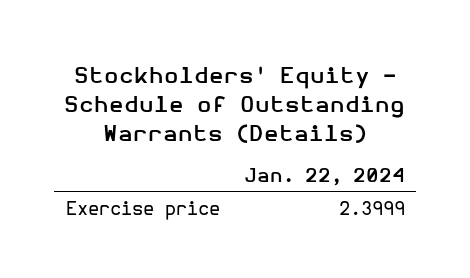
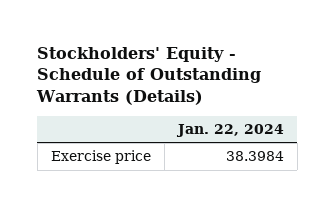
[338,200,405,215] 2.3999 -> [225,151,284,162] 38.3984

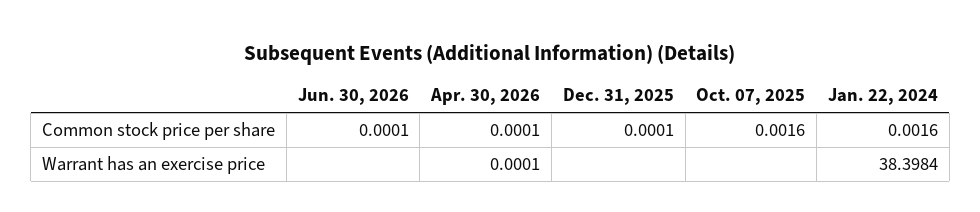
[36,46,262,105] Stockholders' Equity - Schedule of Outstanding Warrants (Details) -> [243,43,735,65] Subsequent Events (Additional Information) (Details)
none -> [297,88,409,106] Jun. 30, 2026
none -> [430,88,541,106] Apr. 30, 2026
none -> [562,88,674,106] Dec. 31, 2025
none -> [696,88,806,106] Oct. 07, 2025
none -> [42,122,276,141] Common stock price per share
[50,150,151,165] Exercise price -> [42,156,266,175] Warrant has an exercise price

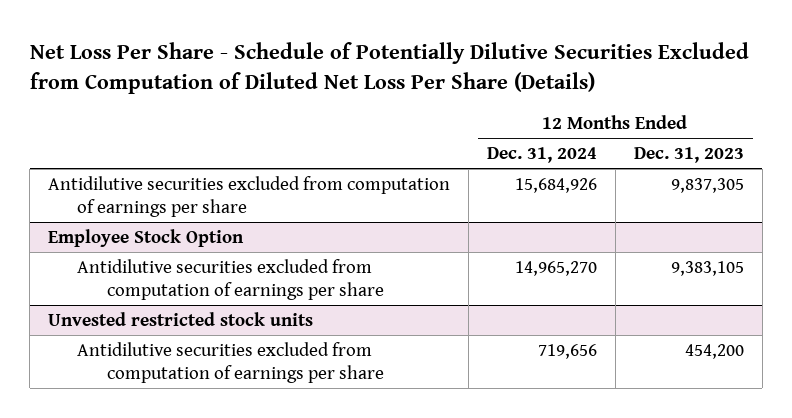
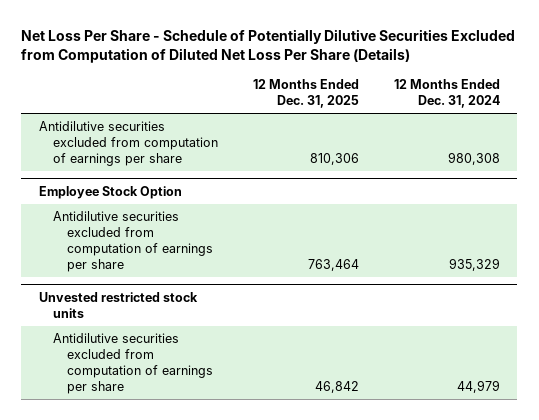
[633,147,744,164] Dec. 31, 2023 -> none
none -> [252,79,359,109] 12 Months Ended Dec. 31, 2025
[514,177,597,193] 15,684,926 -> [447,151,500,165] 980,308
[514,260,597,276] 14,965,270 -> [448,257,500,271] 935,329
[537,343,597,359] 719,656 -> [456,379,500,393] 44,979

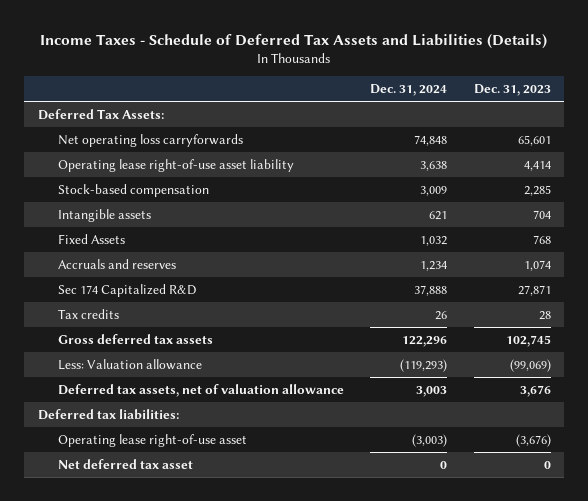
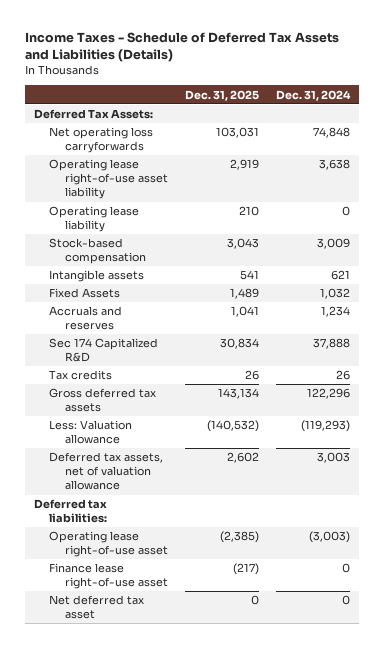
[473,84,551,97] Dec. 31, 2023 -> none
none -> [185,89,260,101] Dec. 31, 2025
none -> [49,206,140,233] Operating lease liability
none -> [49,563,169,590] Finance lease right-of-use asset

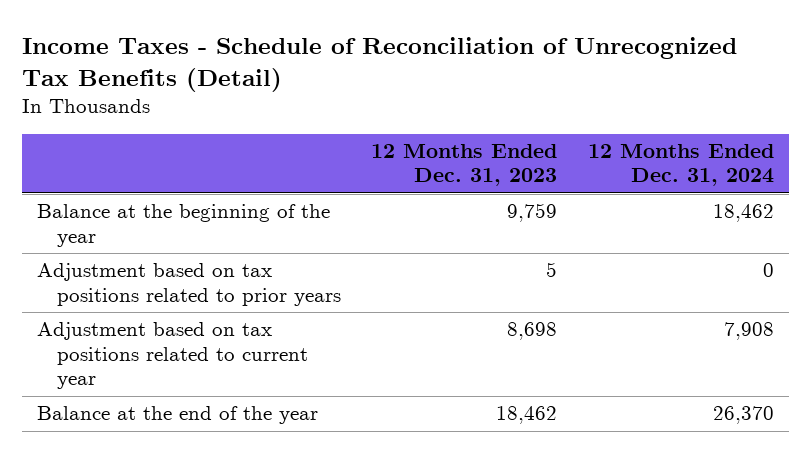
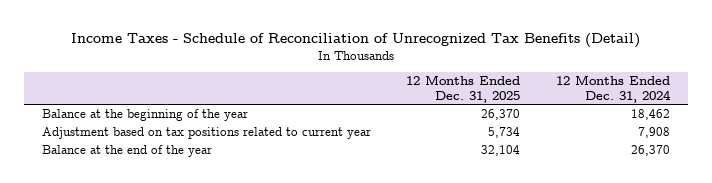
[371,143,558,187] 12 Months Ended Dec. 31, 2023 -> none
none -> [406,75,521,103] 12 Months Ended Dec. 31, 2025
[37,263,342,306] Adjustment based on tax positions related to prior years -> none

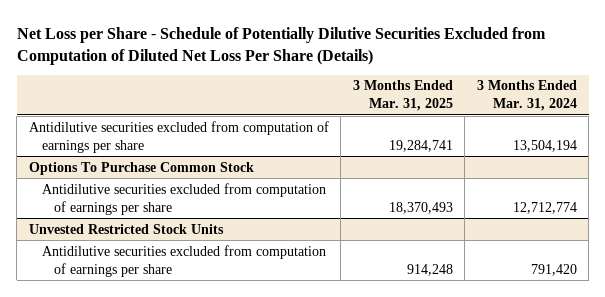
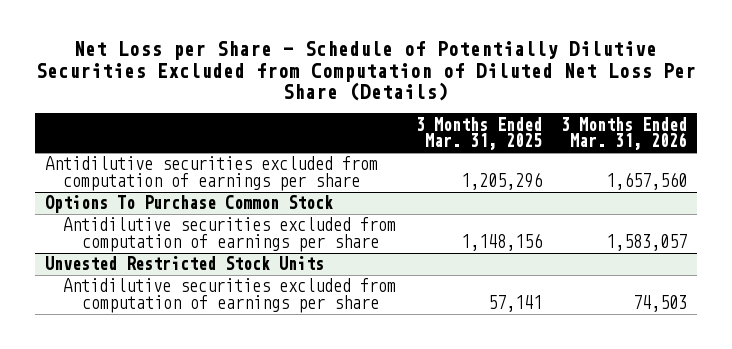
[476,80,577,112] 3 Months Ended Mar. 31, 2024 -> none
none -> [560,116,687,151] 3 Months Ended Mar. 31, 2026
[388,139,453,152] 19,284,741 -> [460,172,542,191] 1,205,296
[388,201,453,214] 18,370,493 -> [460,233,542,252] 1,148,156
[406,263,453,276] 914,248 -> [487,295,542,313] 57,141

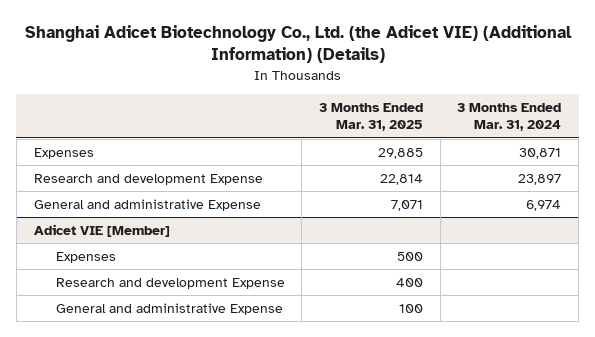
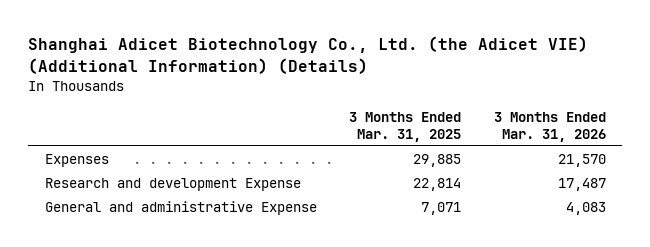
[457,102,562,132] 3 Months Ended Mar. 31, 2024 -> none
none -> [493,111,606,143] 3 Months Ended Mar. 31, 2026
[33,224,170,238] Adicet VIE [Member] -> none
[55,252,116,264] Expenses -> none
[55,278,285,290] Research and development Expense -> none
[55,303,283,316] General and administrative Expense -> none

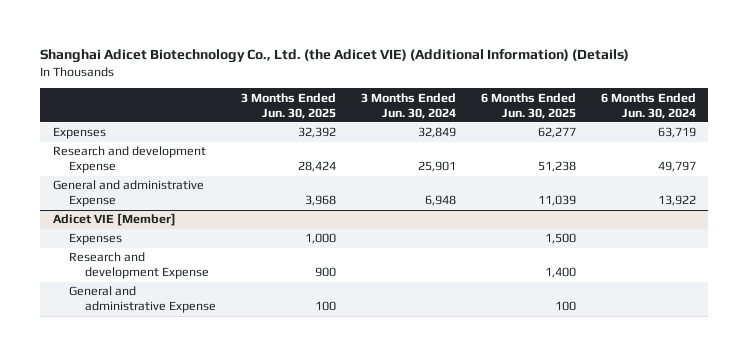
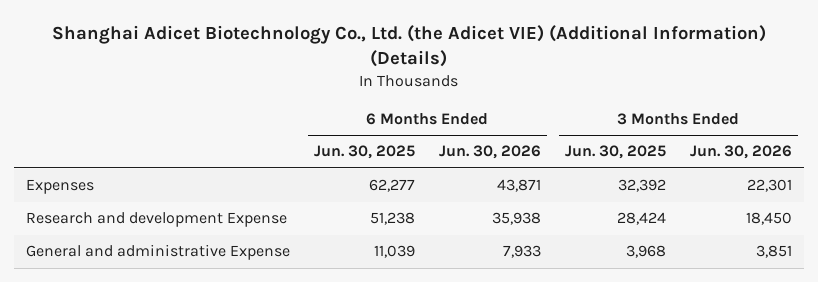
[360,92,456,119] 3 Months Ended Jun. 30, 2024 -> none
[600,92,696,119] 6 Months Ended Jun. 30, 2024 -> none
none -> [438,145,541,160] Jun. 30, 2026
none -> [689,145,792,160] Jun. 30, 2026
[52,213,176,227] Adicet VIE [Member] -> none
[68,233,122,246] Expenses -> none
[68,252,209,280] Research and development Expense -> none
[68,286,216,314] General and administrative Expense -> none

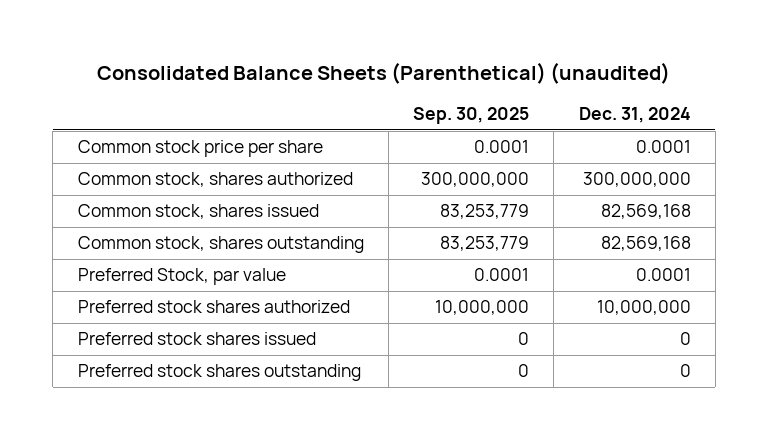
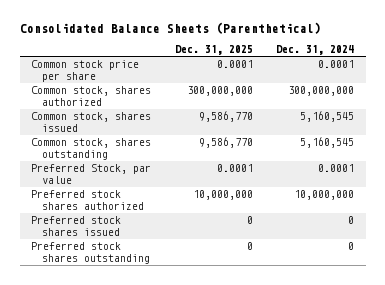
[97,62,671,85] Consolidated Balance Sheets (Parenthetical) (unaudited) -> [19,22,321,35] Consolidated Balance Sheets (Parenthetical)
[413,107,530,125] Sep. 30, 2025 -> none
none -> [174,45,253,56] Dec. 31, 2025
[600,204,691,220] 82,569,168 -> [300,111,355,123] 5,160,545
[600,236,691,252] 82,569,168 -> [300,137,355,149] 5,160,545

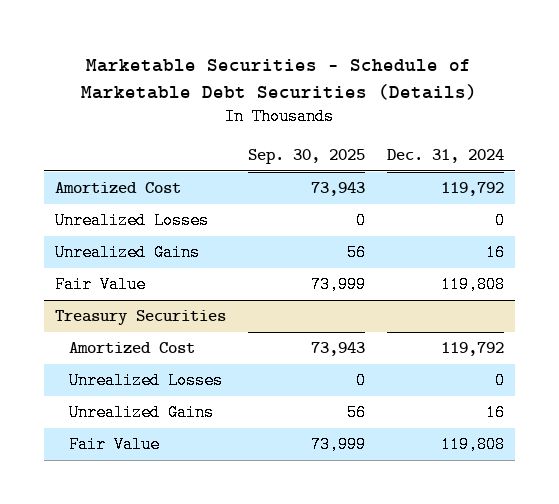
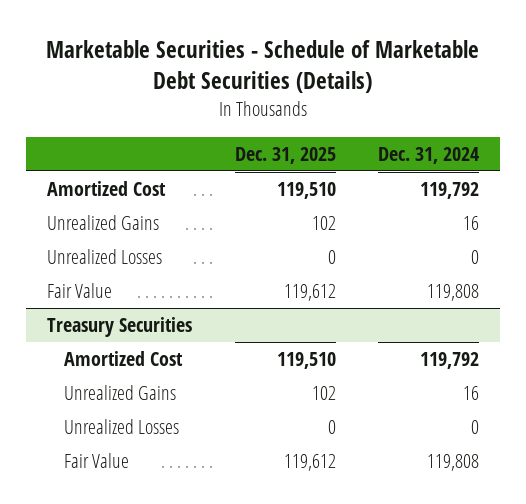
[247,149,365,165] Sep. 30, 2025 -> none
none -> [234,146,336,164] Dec. 31, 2025
[55,212,210,230] Unrealized Losses -> [47,249,163,265] Unrealized Losses
[69,372,224,390] Unrealized Losses -> [63,419,179,435] Unrealized Losses

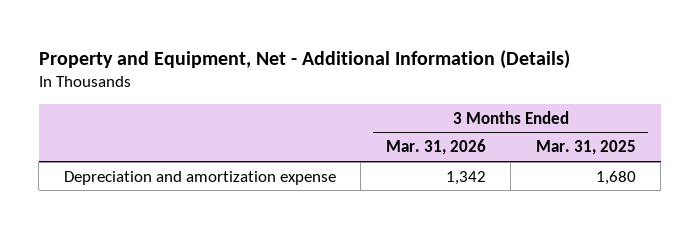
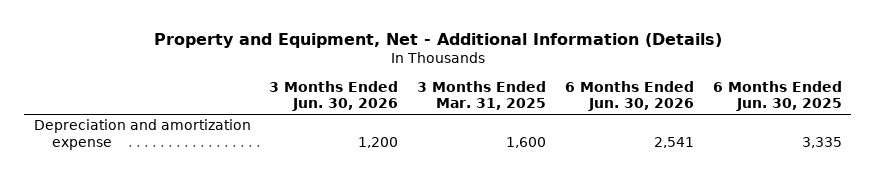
[385,139,486,156] Mar. 31, 2026 -> none
none -> [269,80,399,112] 3 Months Ended Jun. 30, 2026
none -> [565,80,695,112] 6 Months Ended Jun. 30, 2026
none -> [712,80,842,112] 6 Months Ended Jun. 30, 2025
[595,170,636,185] 1,680 -> [506,137,547,149] 1,600

